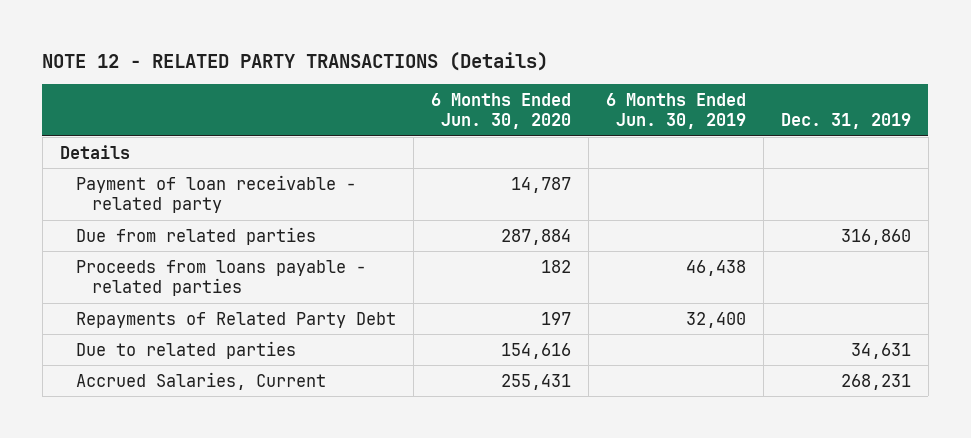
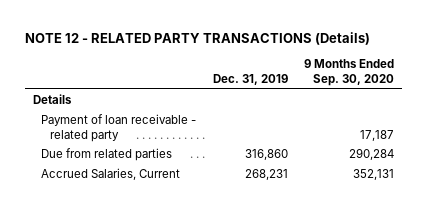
[430,92,571,130] 6 Months Ended Jun. 30, 2020 -> none
[605,92,746,130] 6 Months Ended Jun. 30, 2019 -> none
none -> [304,59,395,86] 9 Months Ended Sep. 30, 2020
[75,259,366,296] Proceeds from loans payable - related parties -> none
[75,311,396,328] Repayments of Related Party Debt -> none
[75,340,296,359] Due to related parties -> none

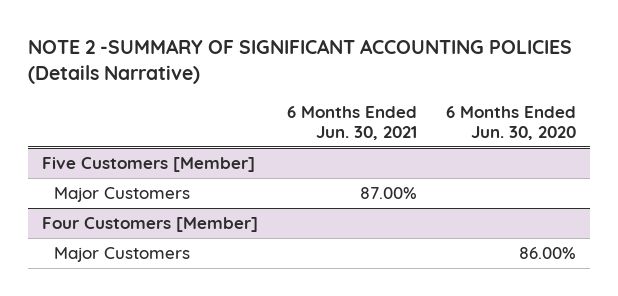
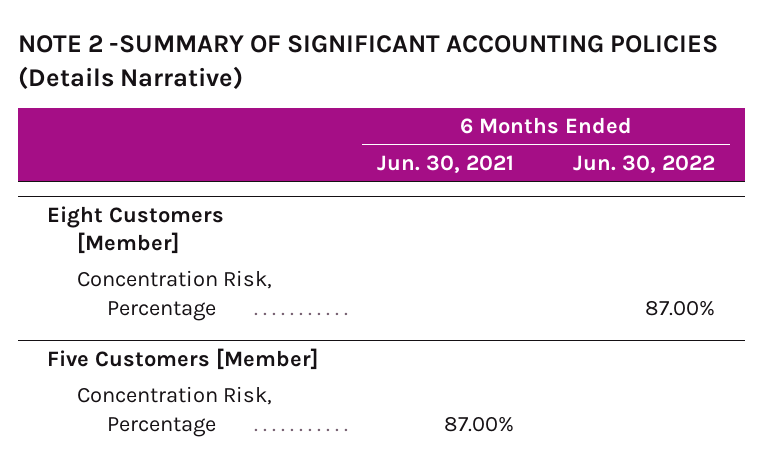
[445,105,576,140] 6 Months Ended Jun. 30, 2020 -> none
none -> [573,154,716,173] Jun. 30, 2022
none -> [47,205,225,255] Eight Customers [Member]
none -> [77,270,273,321] Concentration Risk, Percentage
[42,217,259,233] Four Customers [Member] -> none
[54,247,191,263] Major Customers -> none
[54,187,191,203] Major Customers -> [77,386,273,437] Concentration Risk, Percentage

